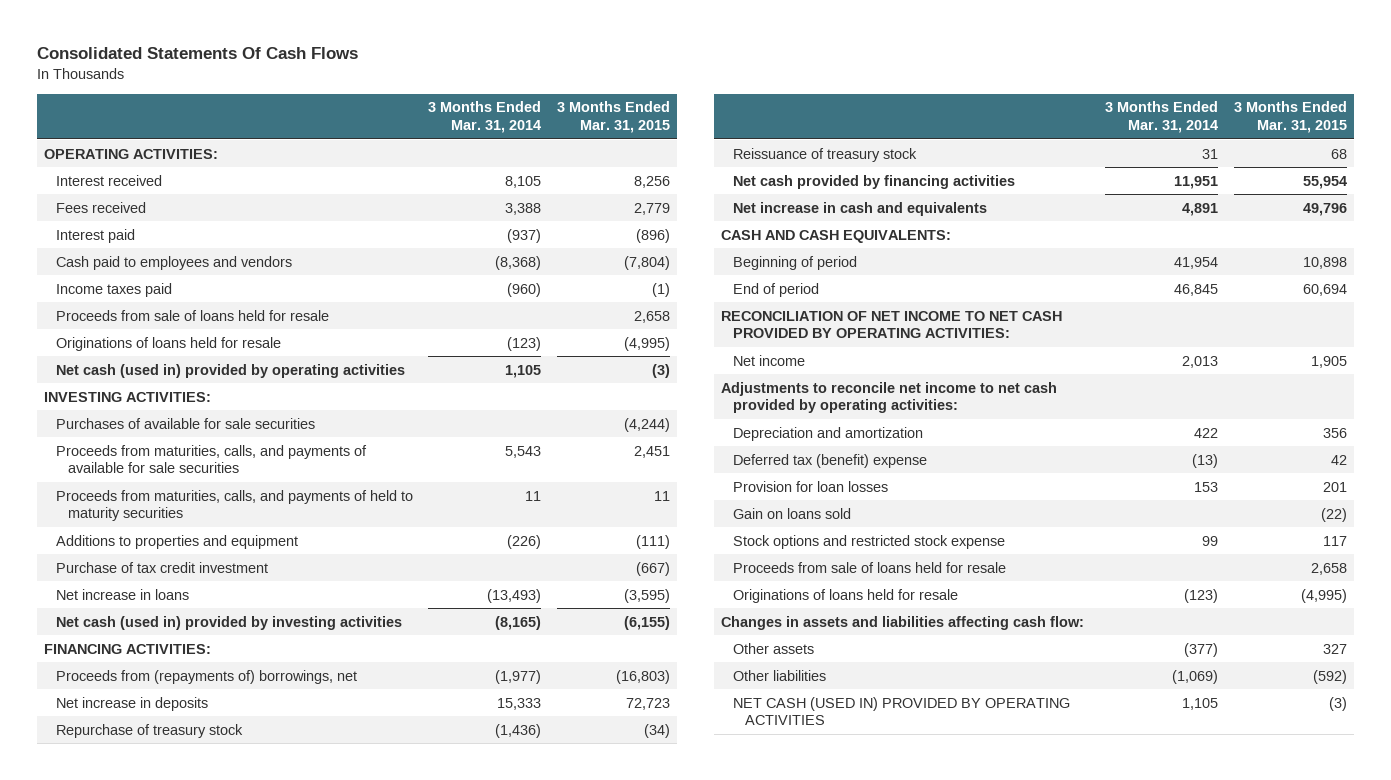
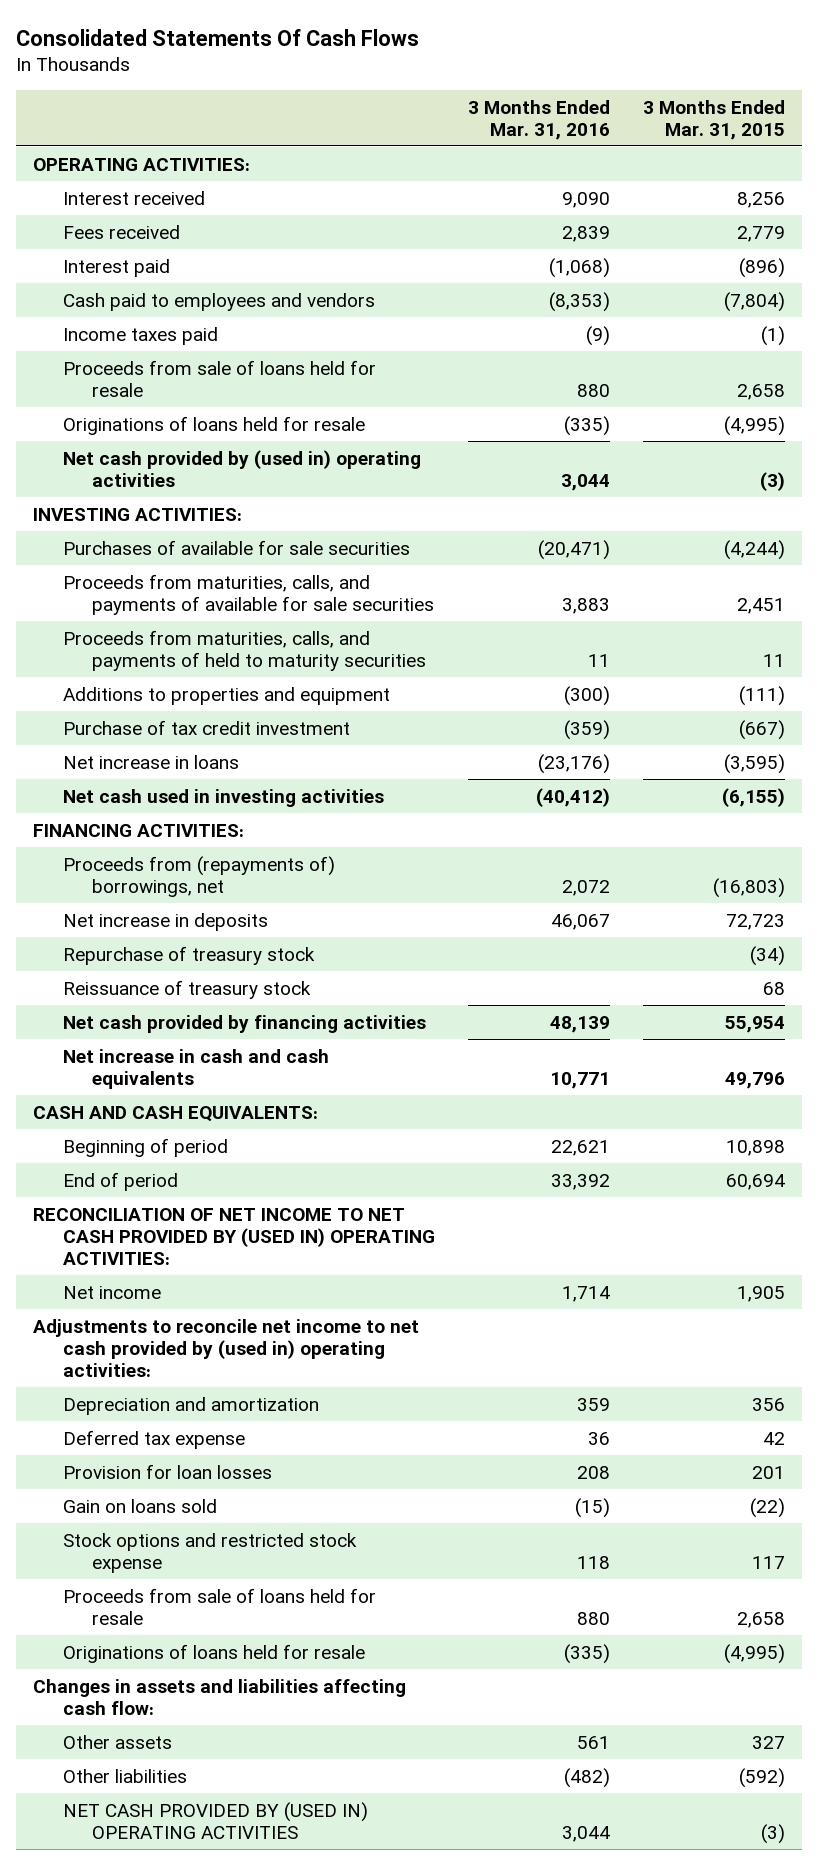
[428,101,542,134] 3 Months Ended Mar. 31, 2014 -> none
none -> [467,99,610,140] 3 Months Ended Mar. 31, 2016
[56,363,406,378] Net cash (used in) provided by operating activities -> [62,449,421,487] Net cash provided by (used in) operating activities
[56,615,403,630] Net cash (used in) provided by investing activities -> [62,788,384,807] Net cash used in investing activities
[733,201,988,216] Net increase in cash and equivalents -> [62,1048,329,1089] Net increase in cash and cash equivalents
[721,310,1063,339] RECONCILIATION OF NET INCOME TO NET CASH PROVIDED BY OPERATING ACTIVITIES: -> [33,1207,435,1265] RECONCILIATION OF NET INCOME TO NET CASH PROVIDED BY (USED IN) OPERATING ACTIVITIES:
[721,381,1058,414] Adjustments to reconcile net income to net cash provided by operating activities: -> [33,1318,420,1377] Adjustments to reconcile net income to net cash provided by (used in) operating activities:
[733,453,928,468] Deferred tax (benefit) expense -> [62,1429,245,1449] Deferred tax expense
[733,696,1071,726] NET CASH (USED IN) PROVIDED BY OPERATING ACTIVITIES -> [62,1801,368,1839] NET CASH PROVIDED BY (USED IN) OPERATING ACTIVITIES

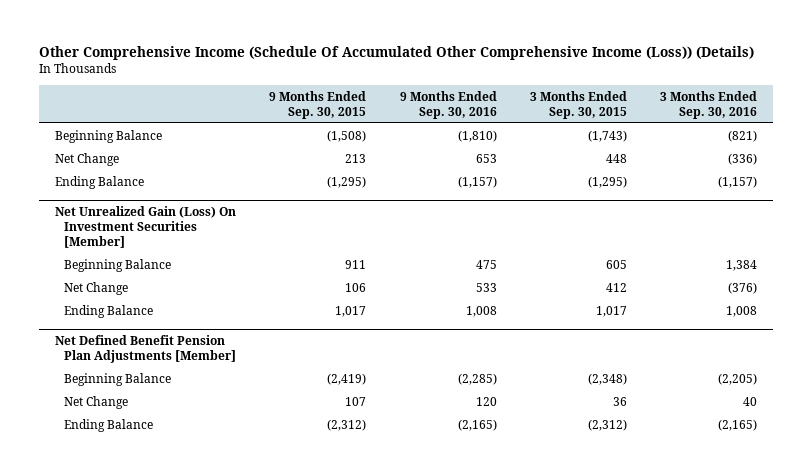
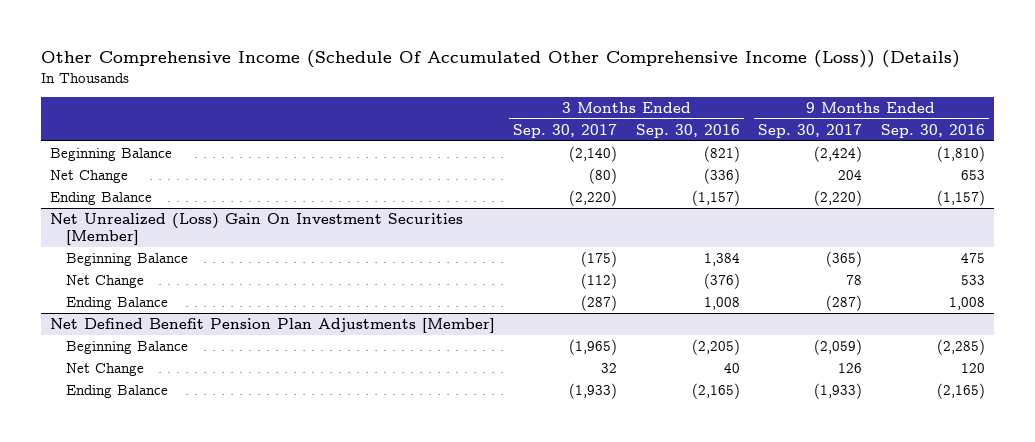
[269,90,367,119] 9 Months Ended Sep. 30, 2015 -> none
[529,90,627,119] 3 Months Ended Sep. 30, 2015 -> none
none -> [513,123,618,138] Sep. 30, 2017
none -> [758,123,863,138] Sep. 30, 2017
[55,206,237,248] Net Unrealized Gain (Loss) On Investment Securities [Member] -> [50,212,464,246] Net Unrealized (Loss) Gain On Investment Securities [Member]

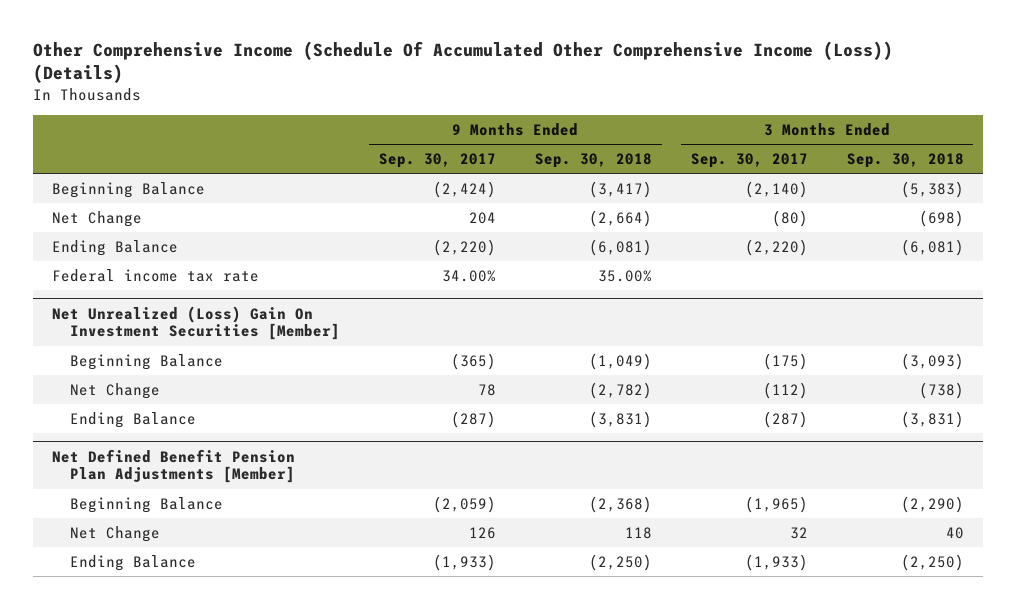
[635,123,740,138] Sep. 30, 2016 -> none
[880,123,985,138] Sep. 30, 2016 -> none
none -> [534,152,652,168] Sep. 30, 2018
none -> [846,152,964,168] Sep. 30, 2018
none -> [52,268,260,282] Federal income tax rate

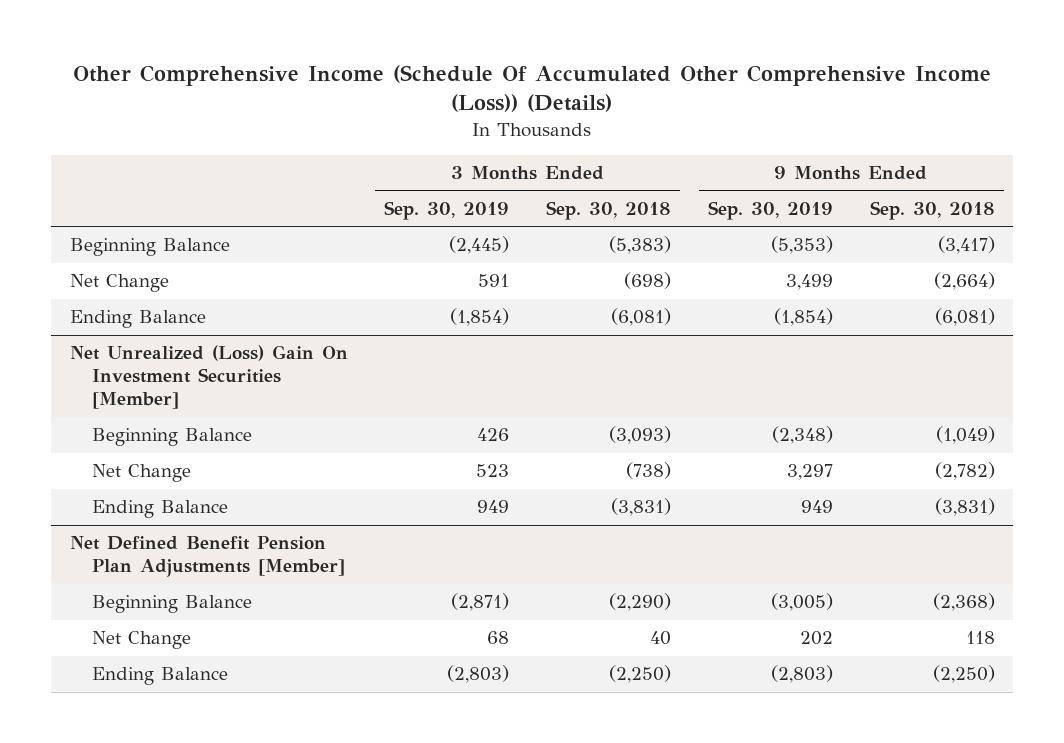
[378,152,496,168] Sep. 30, 2017 -> none
[690,152,808,168] Sep. 30, 2017 -> none
none -> [384,201,510,221] Sep. 30, 2019
none -> [707,201,833,221] Sep. 30, 2019
[52,268,260,282] Federal income tax rate -> none

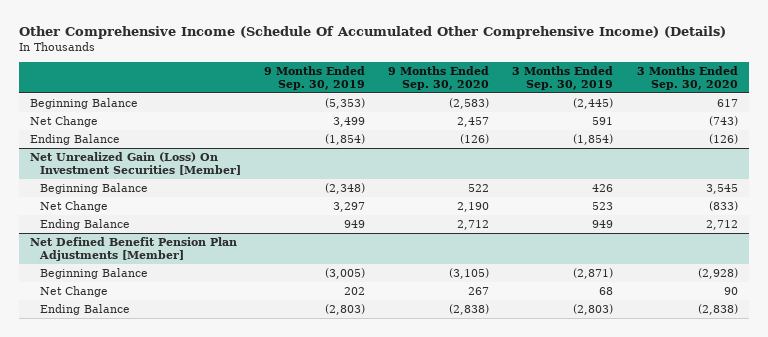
[73,64,992,113] Other Comprehensive Income (Schedule Of Accumulated Other Comprehensive Income (Loss)) (Details) -> [18,25,726,39] Other Comprehensive Income (Schedule Of Accumulated Other Comprehensive Income) (Details)
[546,201,672,221] Sep. 30, 2018 -> none
[869,201,995,221] Sep. 30, 2018 -> none
none -> [388,65,490,90] 9 Months Ended Sep. 30, 2020
none -> [636,65,738,90] 3 Months Ended Sep. 30, 2020
[69,345,348,410] Net Unrealized (Loss) Gain On Investment Securities [Member] -> [30,151,241,176] Net Unrealized Gain (Loss) On Investment Securities [Member]

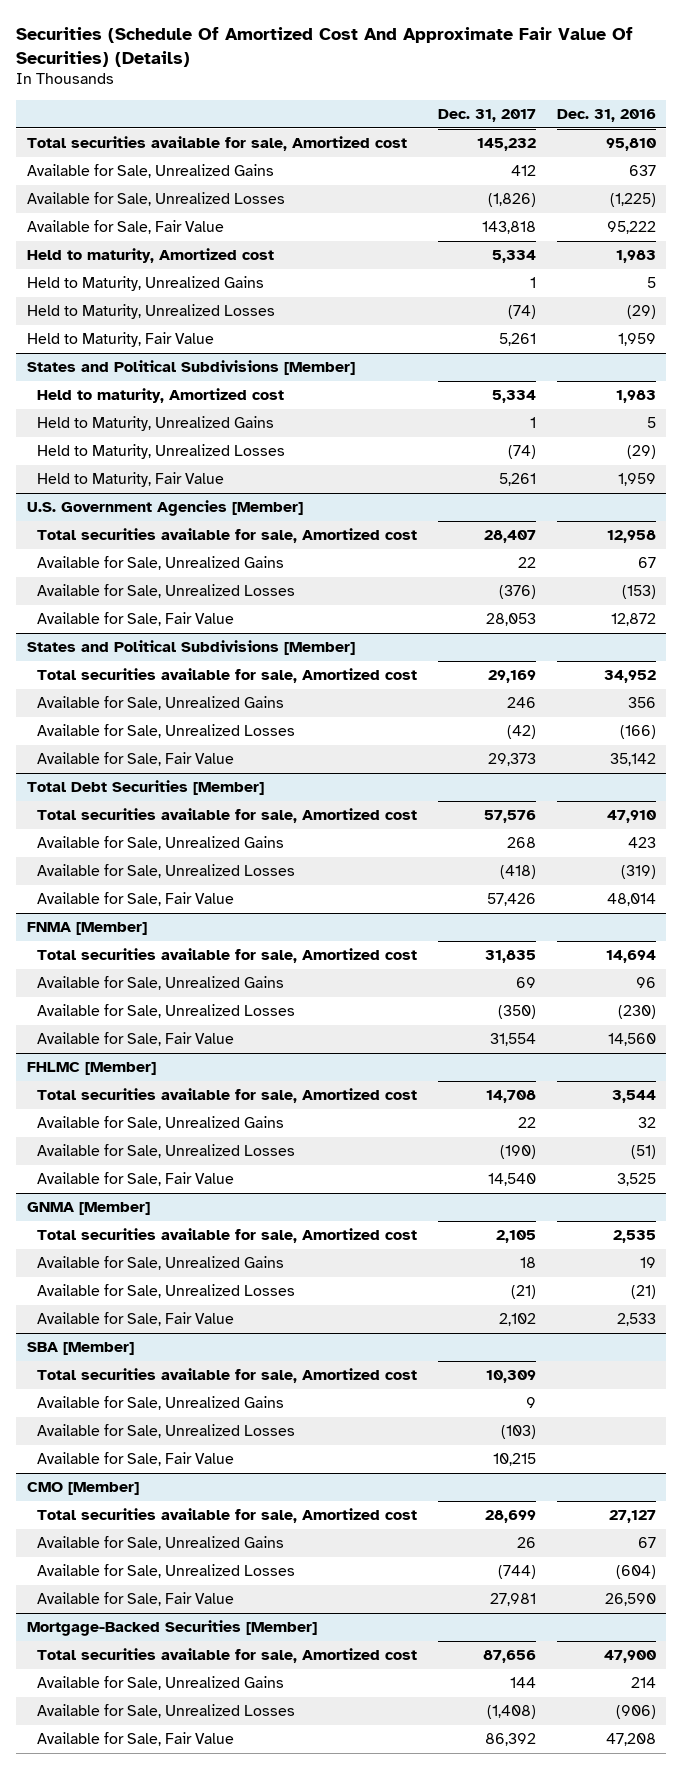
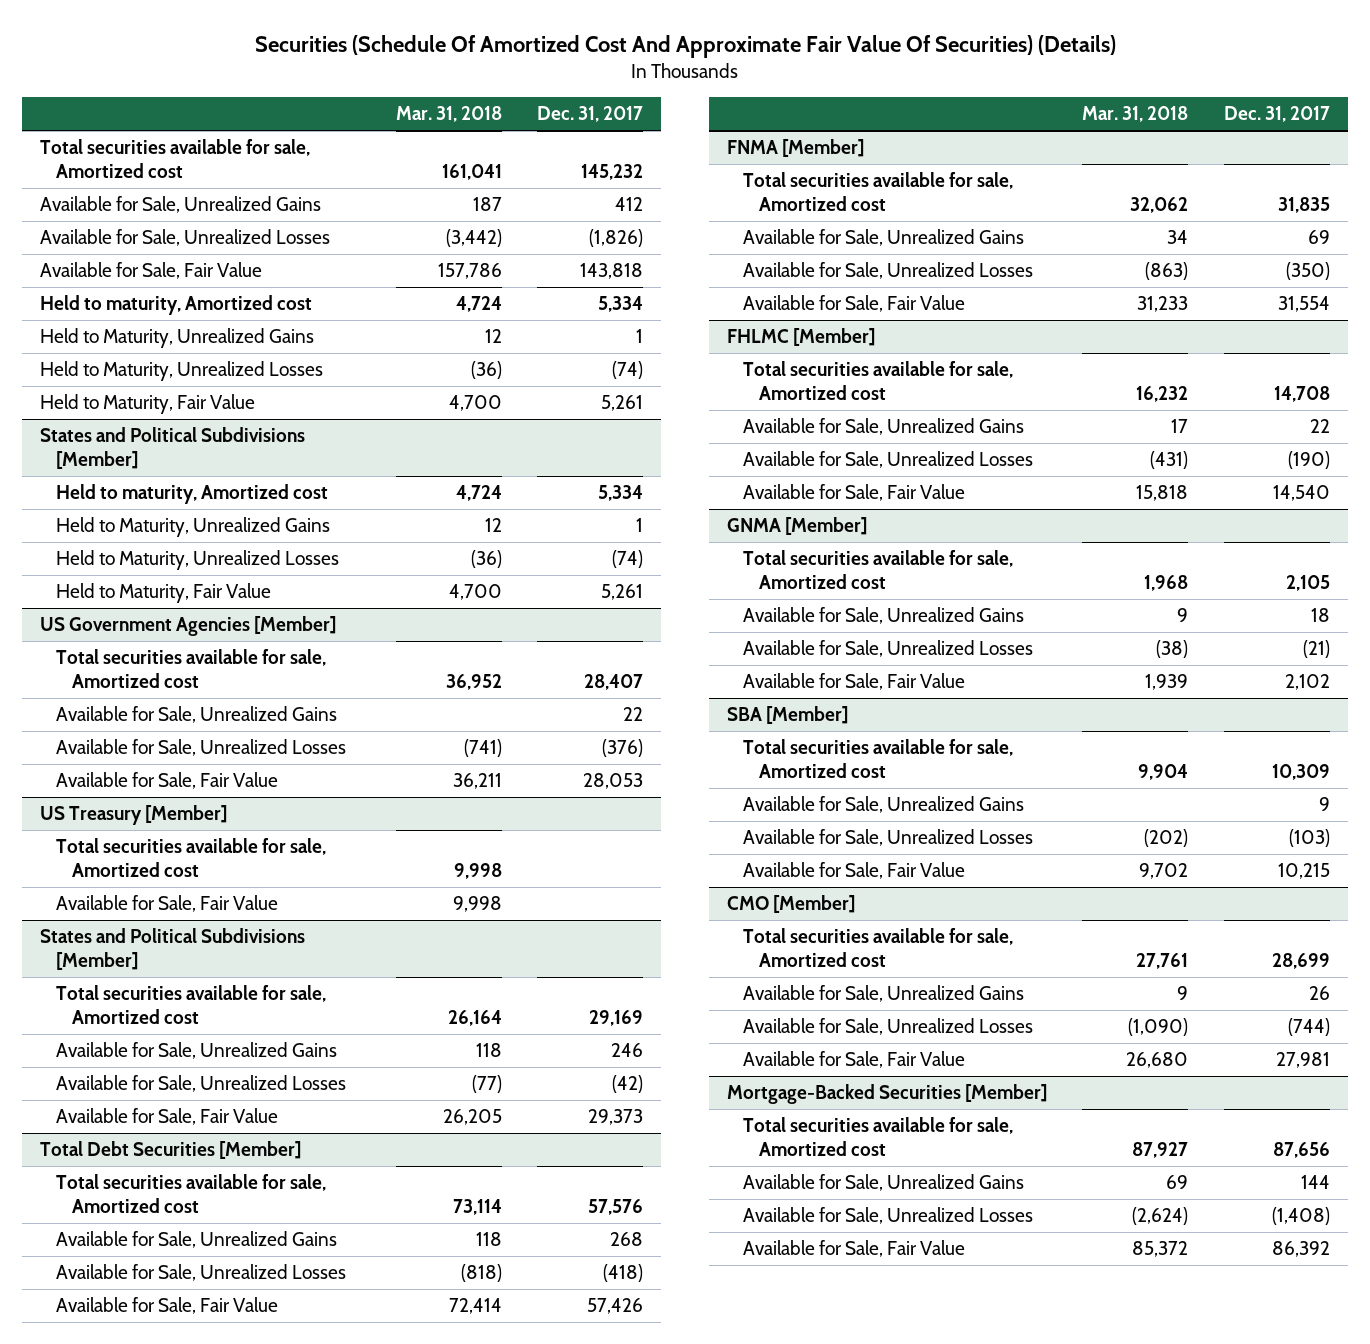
[556,108,656,122] Dec. 31, 2016 -> none
none -> [395,106,502,123] Mar. 31, 2018
[26,500,303,517] U.S. Government Agencies [Member] -> [39,616,336,637] US Government Agencies [Member]
none -> [39,805,227,826] US Treasury [Member]
none -> [55,838,326,878] Total securities available for sale, Amortized cost
none -> [55,895,278,913] Available for Sale, Fair Value

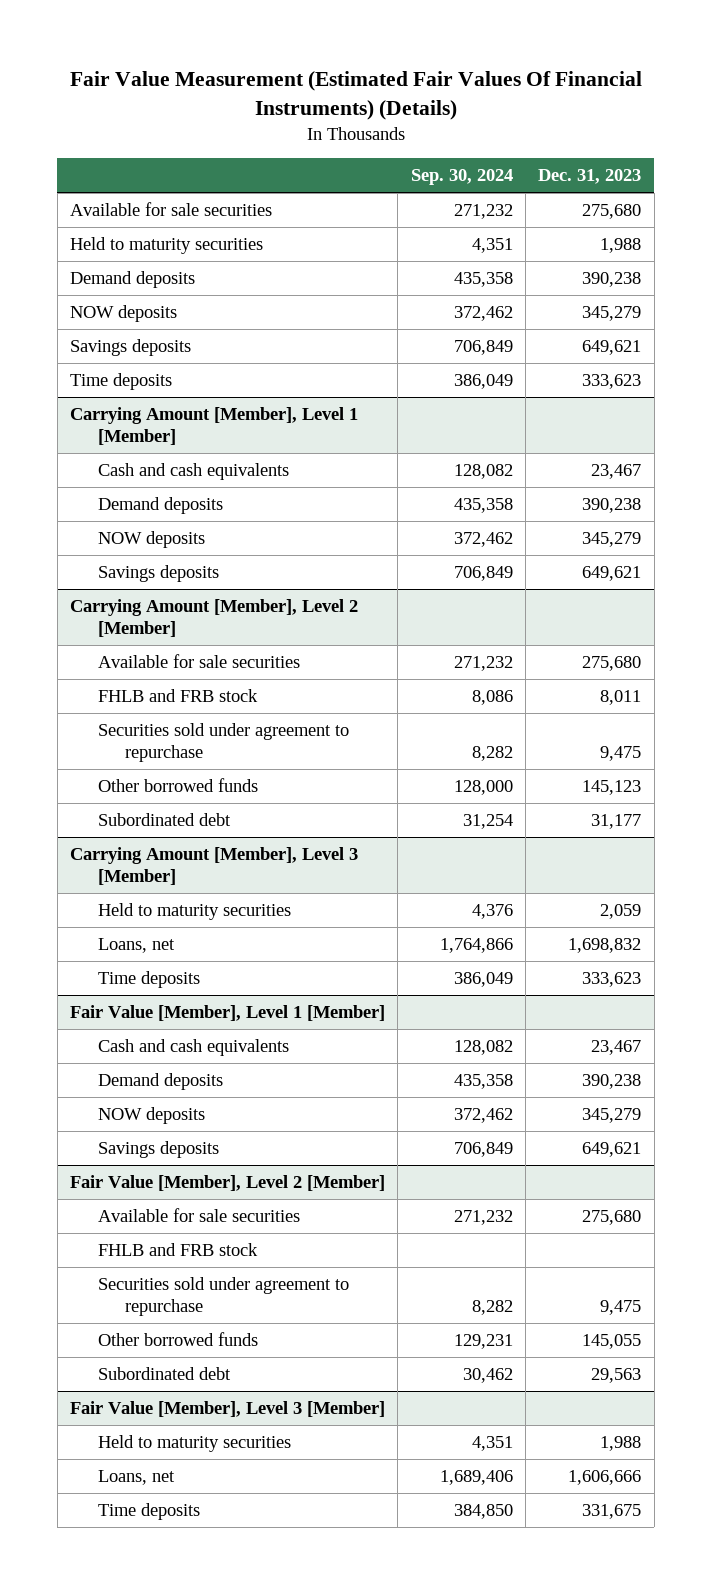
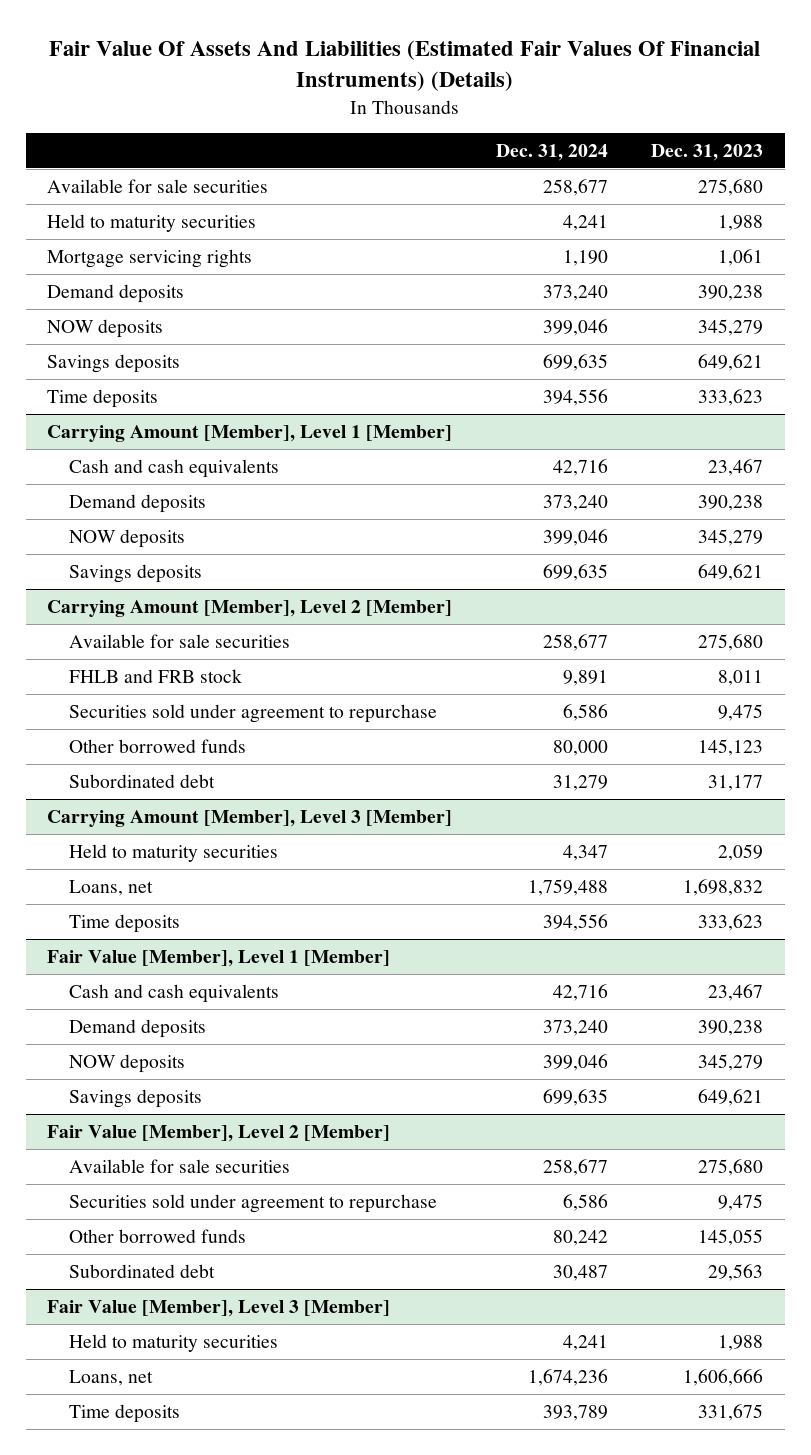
[69,71,642,120] Fair Value Measurement (Estimated Fair Values Of Financial Instruments) (Details) -> [49,40,761,91] Fair Value Of Assets And Liabilities (Estimated Fair Values Of Financial Instruments) (Details)
[410,169,513,186] Sep. 30, 2024 -> none
none -> [495,144,608,162] Dec. 31, 2024
none -> [47,248,253,268] Mortgage servicing rights
[97,1242,258,1256] FHLB and FRB stock -> none

